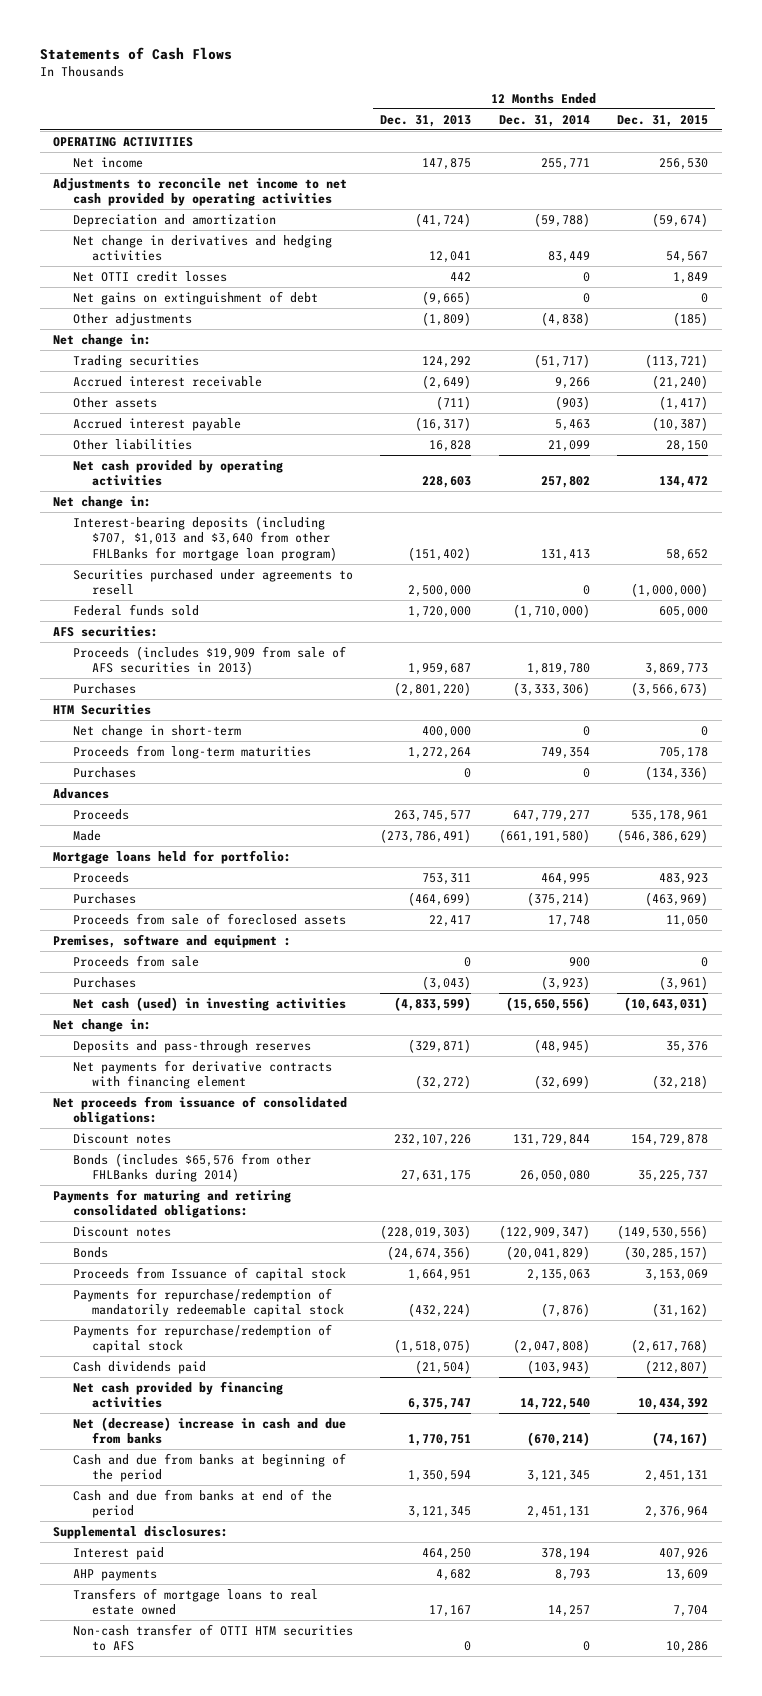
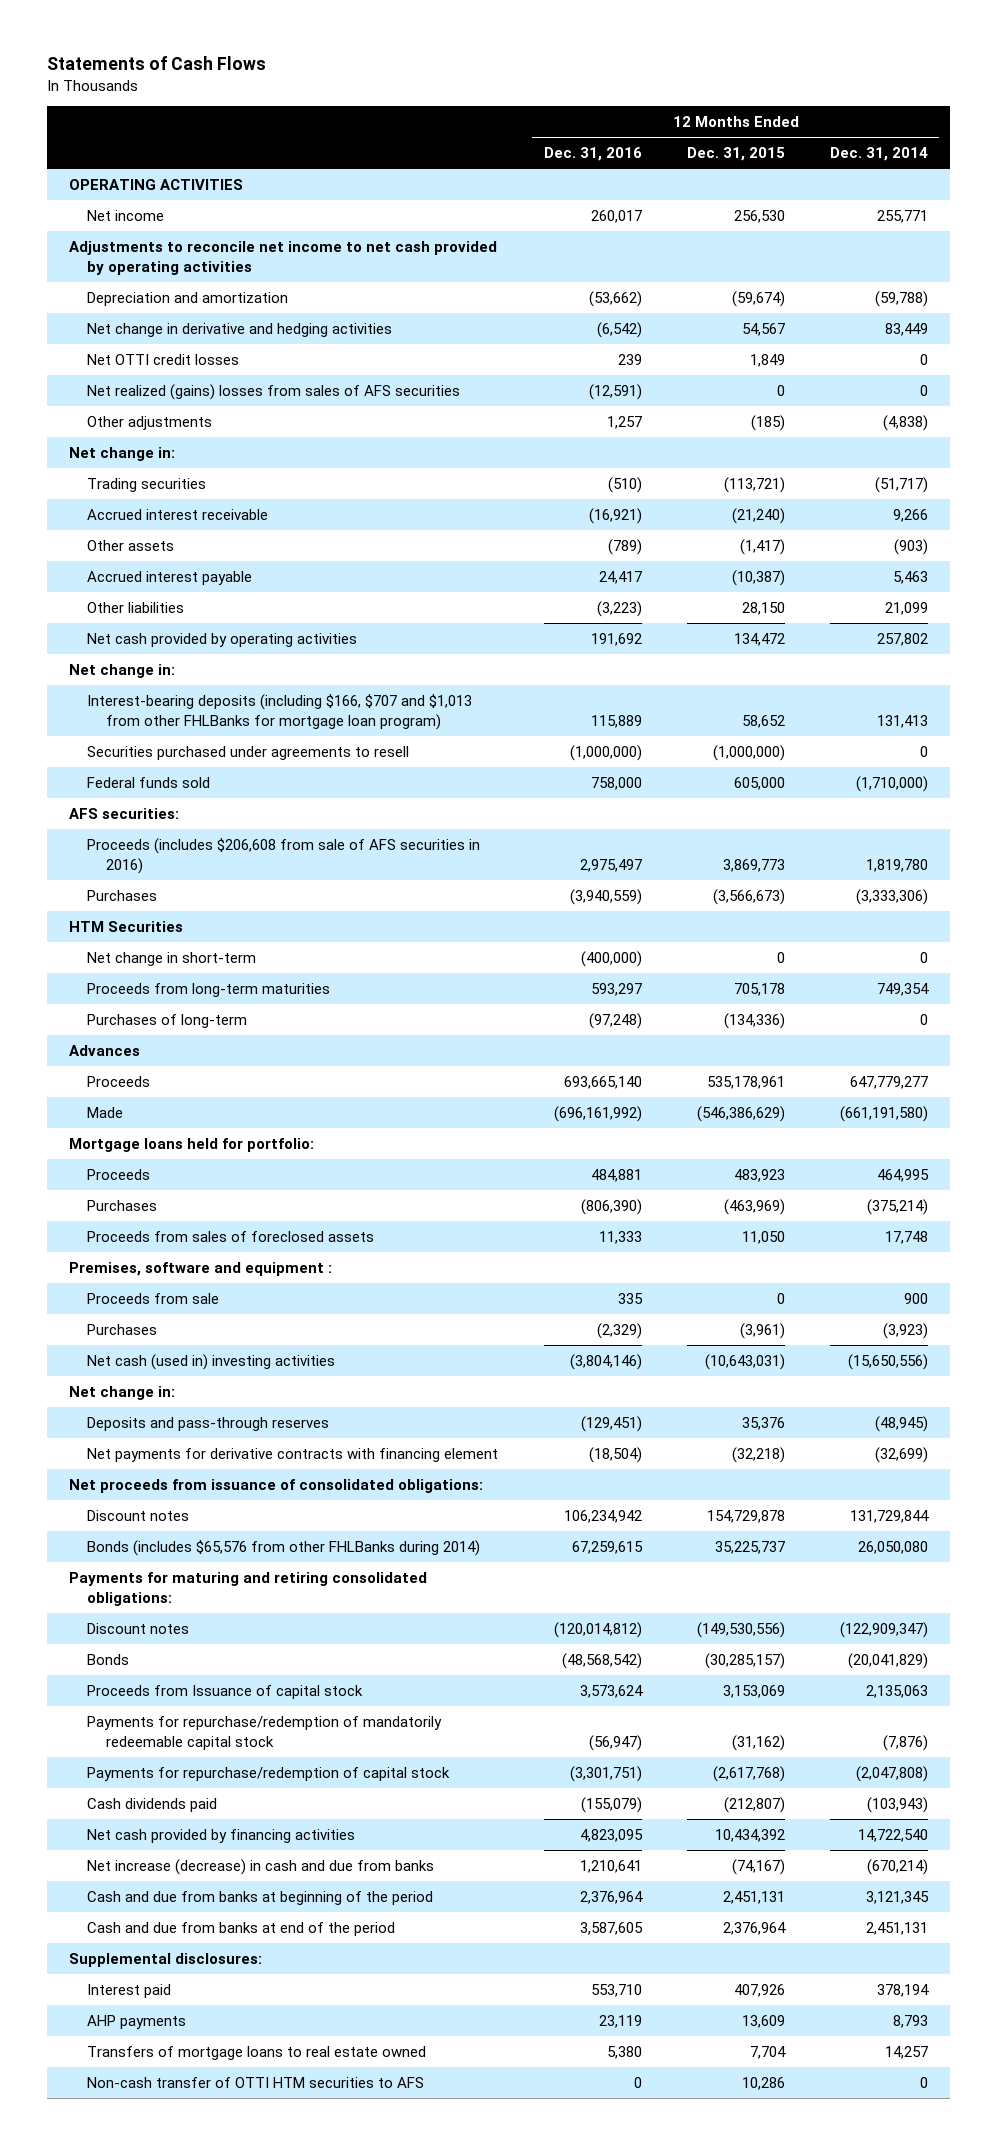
[380,114,472,127] Dec. 31, 2013 -> none
none -> [543,147,642,162] Dec. 31, 2016
[72,234,332,262] Net change in derivatives and hedging activities -> [87,322,393,337] Net change in derivative and hedging activities
[72,290,318,305] Net gains on extinguishment of debt -> none
none -> [87,383,461,400] Net realized (gains) losses from sales of AFS securities
[72,515,338,561] Interest-bearing deposits (including $707, $1,013 and $3,640 from other FHLBanks for mortgage loan program) -> [87,693,473,730] Interest-bearing deposits (including $166, $707 and $1,013 from other FHLBanks for mortgage loan program)
[72,645,346,676] Proceeds (includes $19,909 from sale of AFS securities in 2013) -> [87,837,481,874] Proceeds (includes $206,608 from sale of AFS securities in 2016)
[72,766,136,778] Purchases -> [87,1013,248,1028] Purchases of long-term
[72,912,346,925] Proceeds from sale of foreclosed assets -> [87,1230,375,1242] Proceeds from sales of foreclosed assets
[72,996,346,1011] Net cash (used) in investing activities -> [87,1353,336,1370] Net cash (used in) investing activities
[72,1416,346,1445] Net (decrease) increase in cash and due from banks -> [87,1858,435,1875] Net increase (decrease) in cash and due from banks

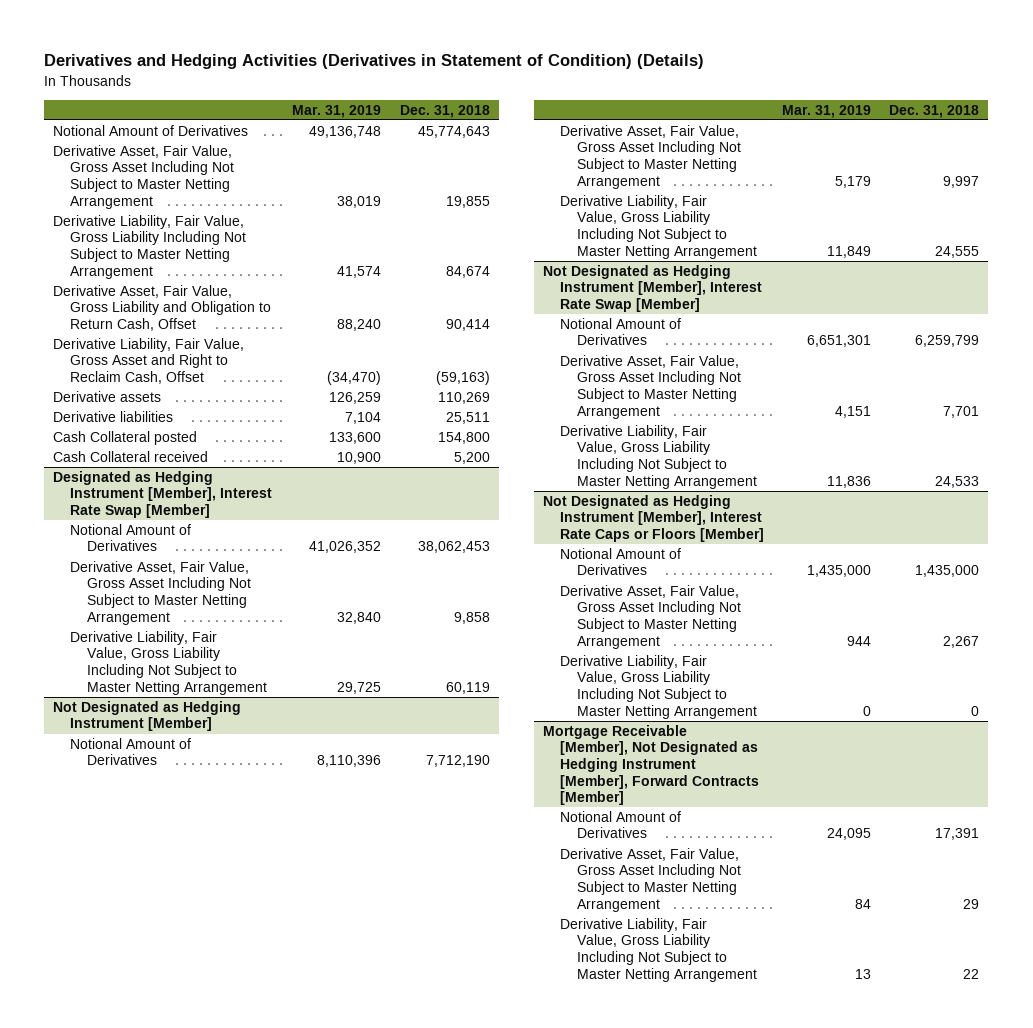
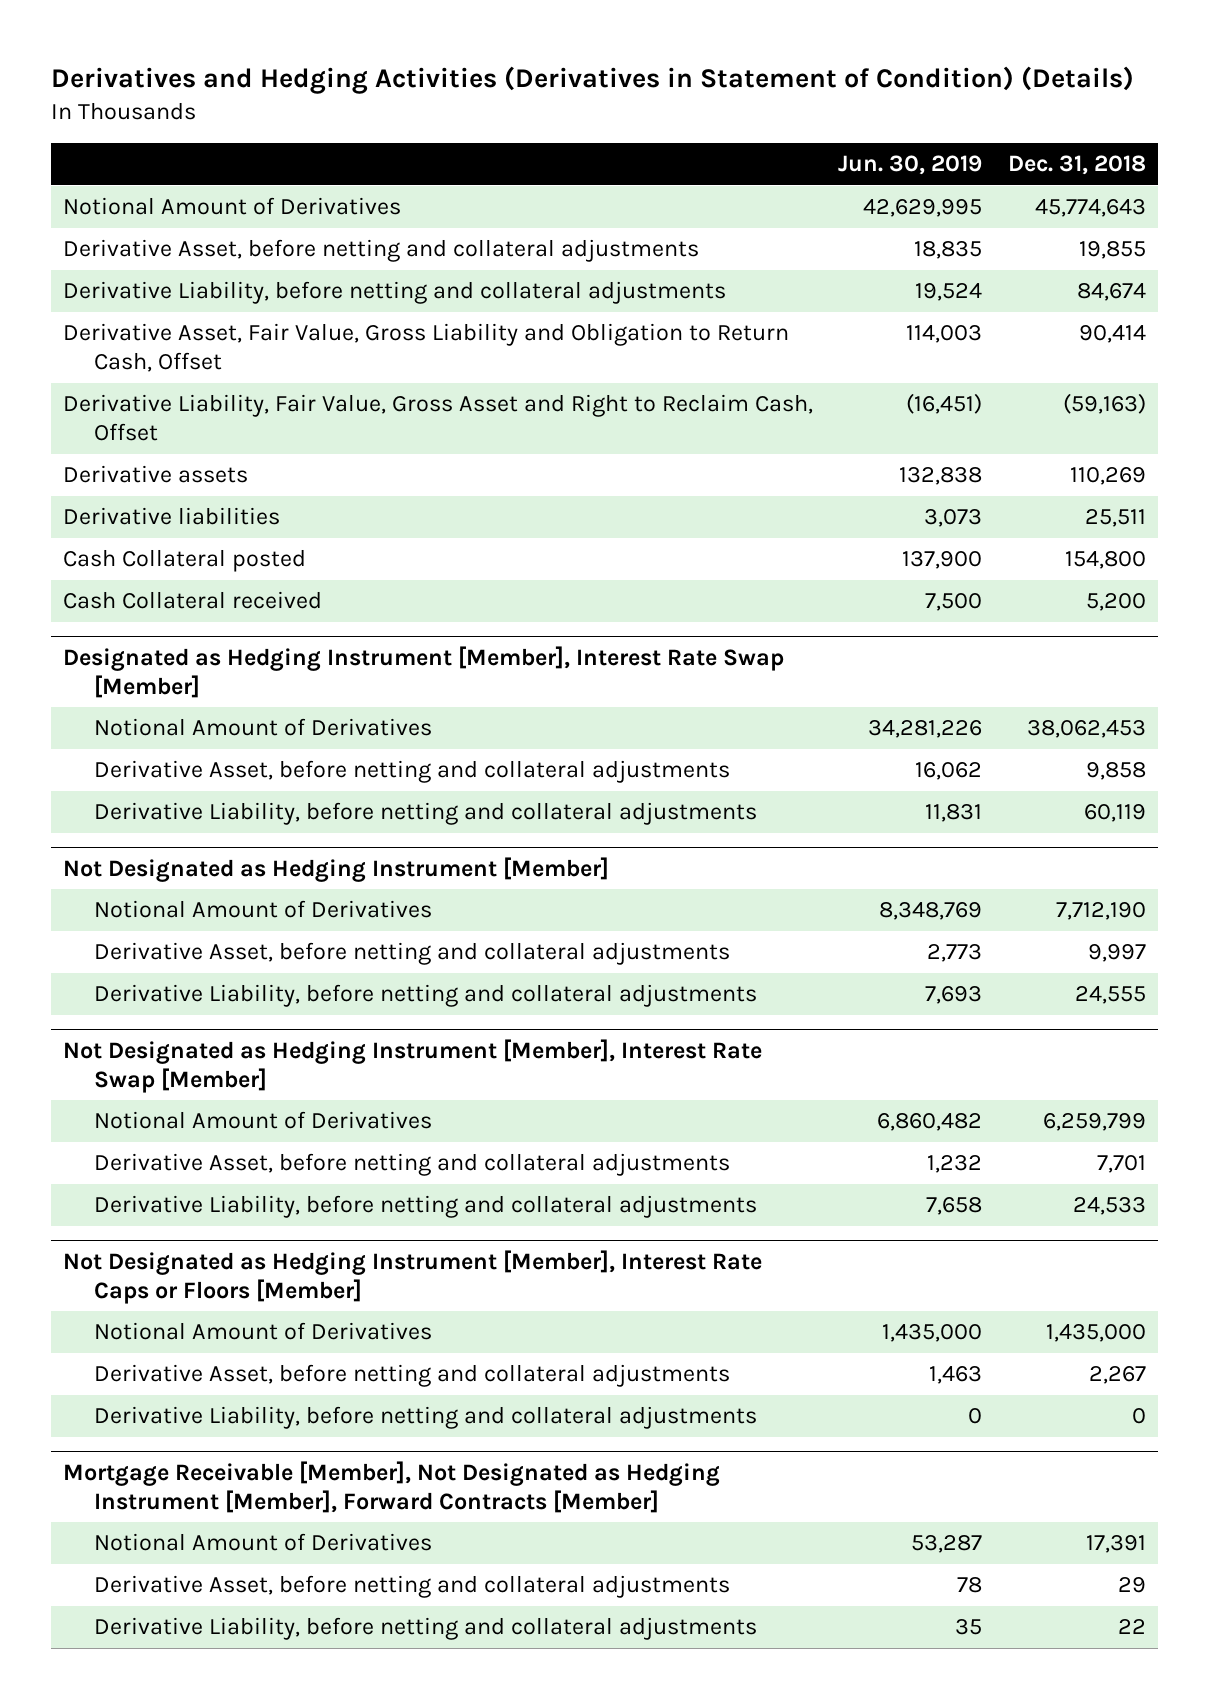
[292,104,382,118] Mar. 31, 2019 -> none
none -> [838,155,983,176] Jun. 30, 2019
[53,144,235,209] Derivative Asset, Fair Value, Gross Asset Including Not Subject to Master Netting Arrangement -> [63,239,700,263] Derivative Asset, before netting and collateral adjustments
[53,214,247,279] Derivative Liability, Fair Value, Gross Liability Including Not Subject to Master Netting Arrangement -> [63,281,727,305] Derivative Liability, before netting and collateral adjustments
[70,560,251,625] Derivative Asset, Fair Value, Gross Asset Including Not Subject to Master Netting Arrangement -> [94,760,731,784] Derivative Asset, before netting and collateral adjustments
[70,630,267,695] Derivative Liability, Fair Value, Gross Liability Including Not Subject to Master Netting Arrangement -> [94,802,758,826] Derivative Liability, before netting and collateral adjustments
[559,124,741,189] Derivative Asset, Fair Value, Gross Asset Including Not Subject to Master Netting Arrangement -> [94,942,731,966] Derivative Asset, before netting and collateral adjustments
[559,194,757,259] Derivative Liability, Fair Value, Gross Liability Including Not Subject to Master Netting Arrangement -> [94,984,758,1008] Derivative Liability, before netting and collateral adjustments
[559,354,741,419] Derivative Asset, Fair Value, Gross Asset Including Not Subject to Master Netting Arrangement -> [94,1153,731,1177] Derivative Asset, before netting and collateral adjustments
[559,424,757,489] Derivative Liability, Fair Value, Gross Liability Including Not Subject to Master Netting Arrangement -> [94,1195,758,1219] Derivative Liability, before netting and collateral adjustments
[559,584,741,649] Derivative Asset, Fair Value, Gross Asset Including Not Subject to Master Netting Arrangement -> [94,1364,731,1388] Derivative Asset, before netting and collateral adjustments
[559,654,757,719] Derivative Liability, Fair Value, Gross Liability Including Not Subject to Master Netting Arrangement -> [94,1406,758,1430] Derivative Liability, before netting and collateral adjustments
[559,847,741,912] Derivative Asset, Fair Value, Gross Asset Including Not Subject to Master Netting Arrangement -> [94,1575,731,1599] Derivative Asset, before netting and collateral adjustments
[559,917,757,982] Derivative Liability, Fair Value, Gross Liability Including Not Subject to Master Netting Arrangement -> [94,1617,758,1641] Derivative Liability, before netting and collateral adjustments

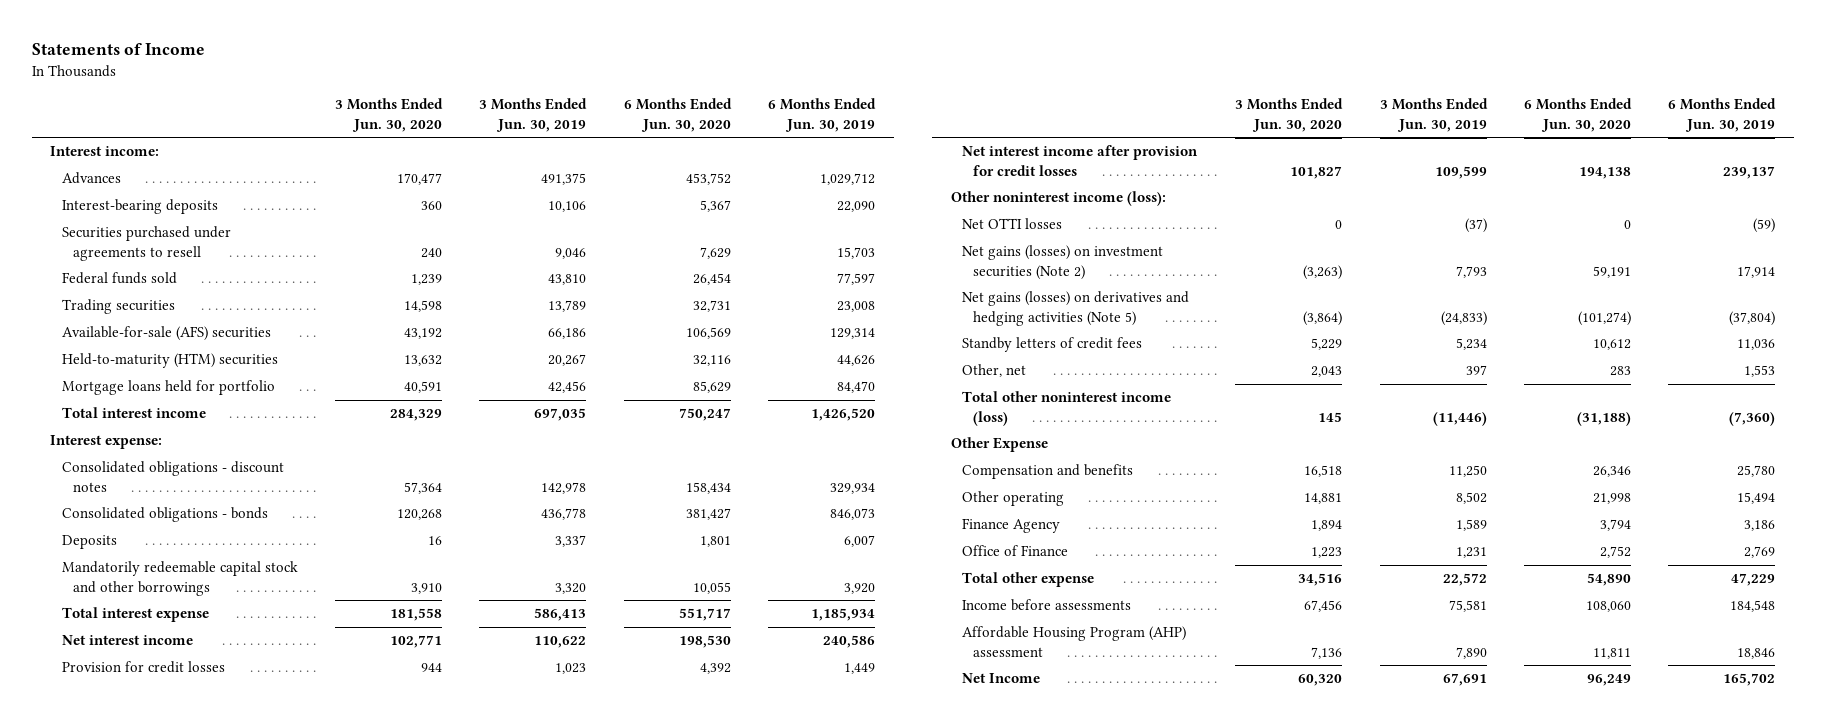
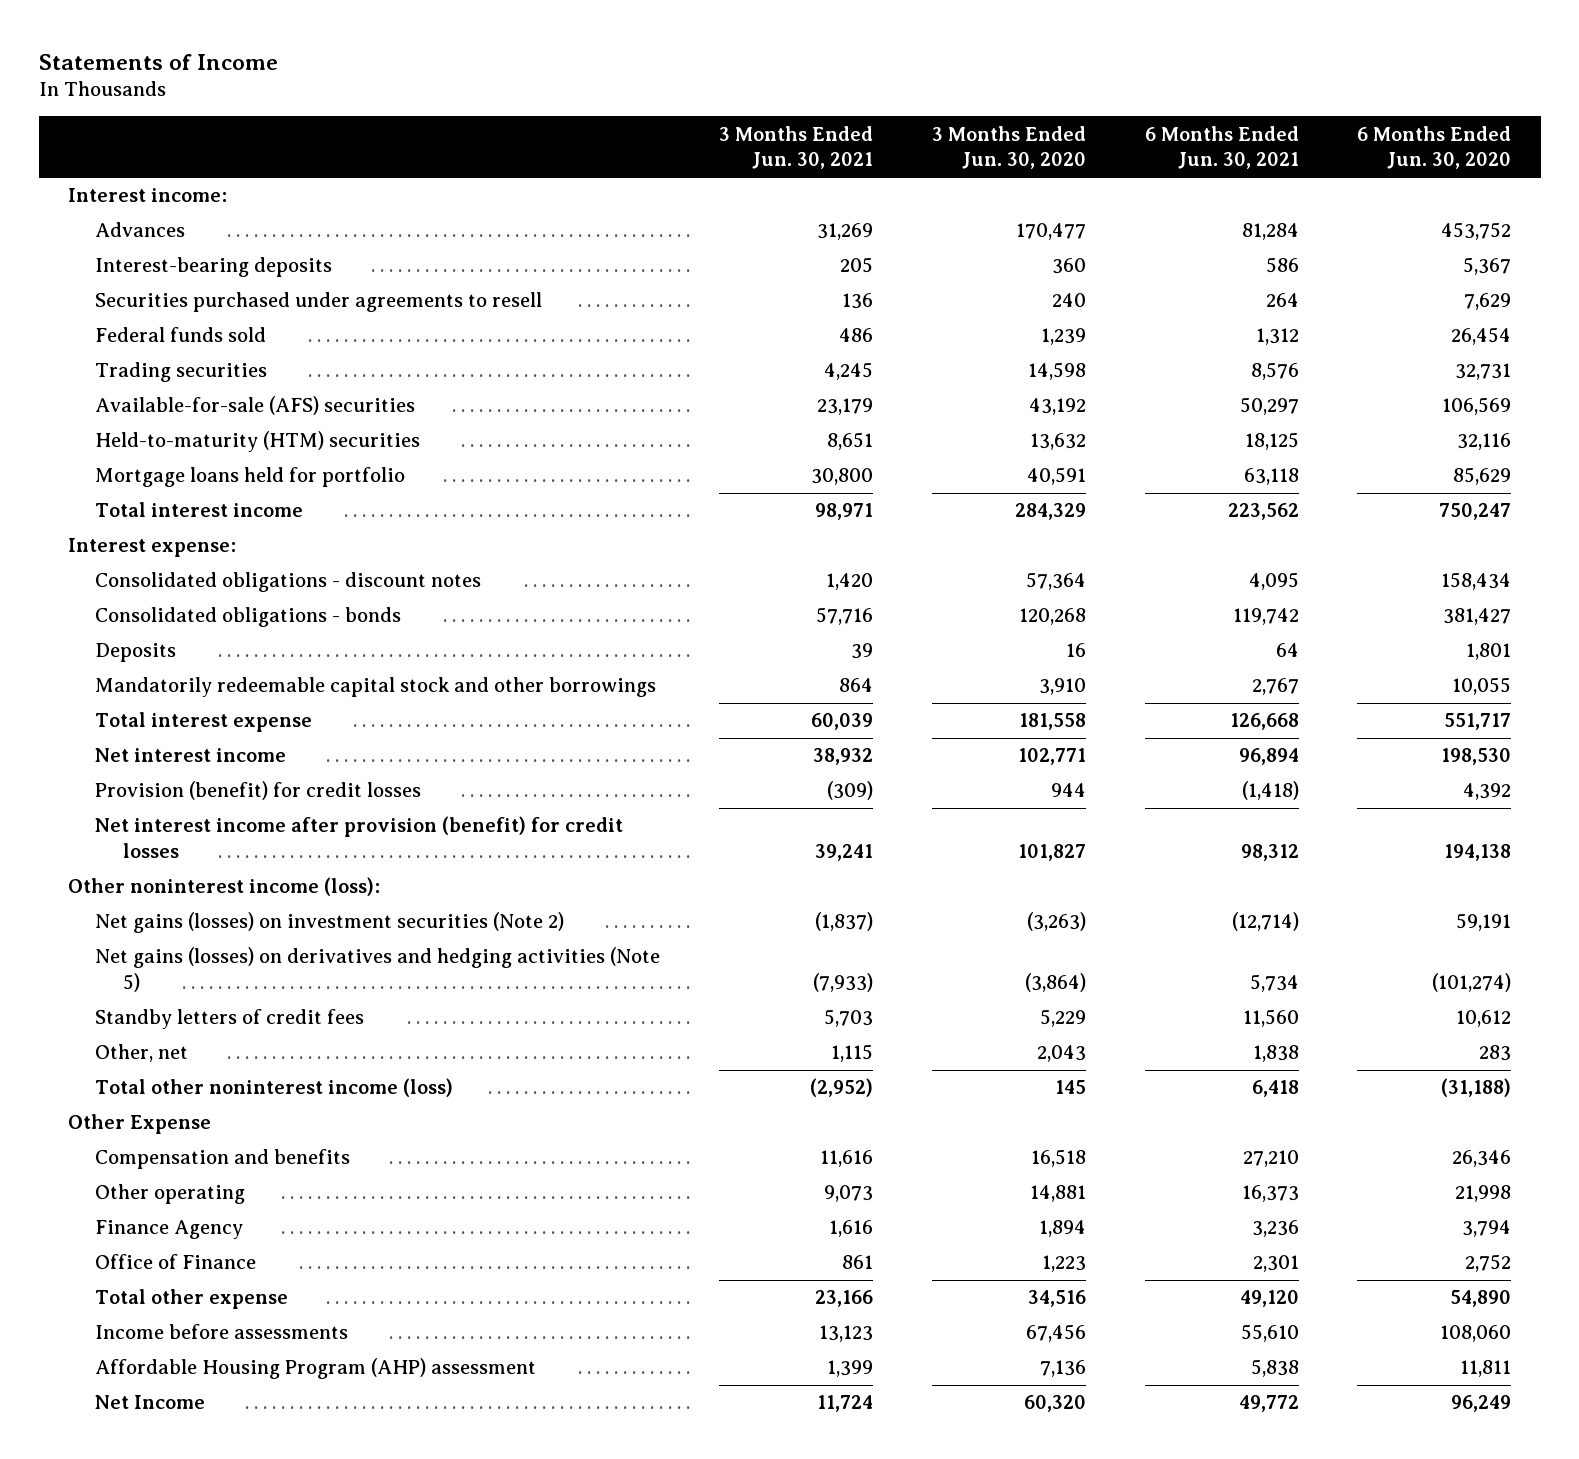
[479,98,588,132] 3 Months Ended Jun. 30, 2019 -> none
[768,98,877,132] 6 Months Ended Jun. 30, 2019 -> none
none -> [719,125,874,170] 3 Months Ended Jun. 30, 2021
none -> [1144,125,1299,170] 6 Months Ended Jun. 30, 2021
[61,661,225,674] Provision for credit losses -> [95,781,422,801] Provision (benefit) for credit losses
[961,145,1198,176] Net interest income after provision for credit losses -> [95,816,624,859] Net interest income after provision (benefit) for credit losses
[961,218,1062,230] Net OTTI losses -> none

